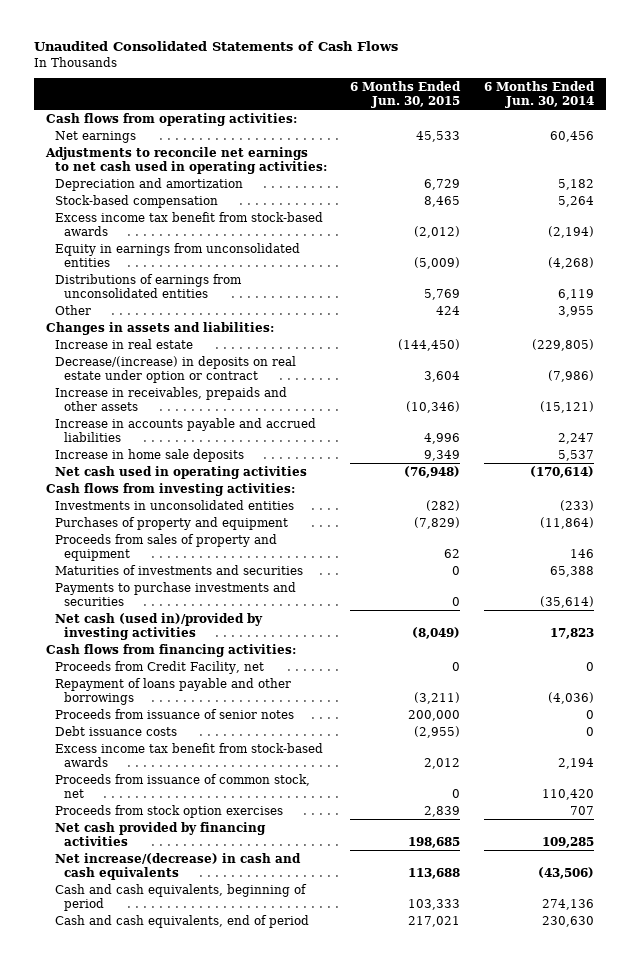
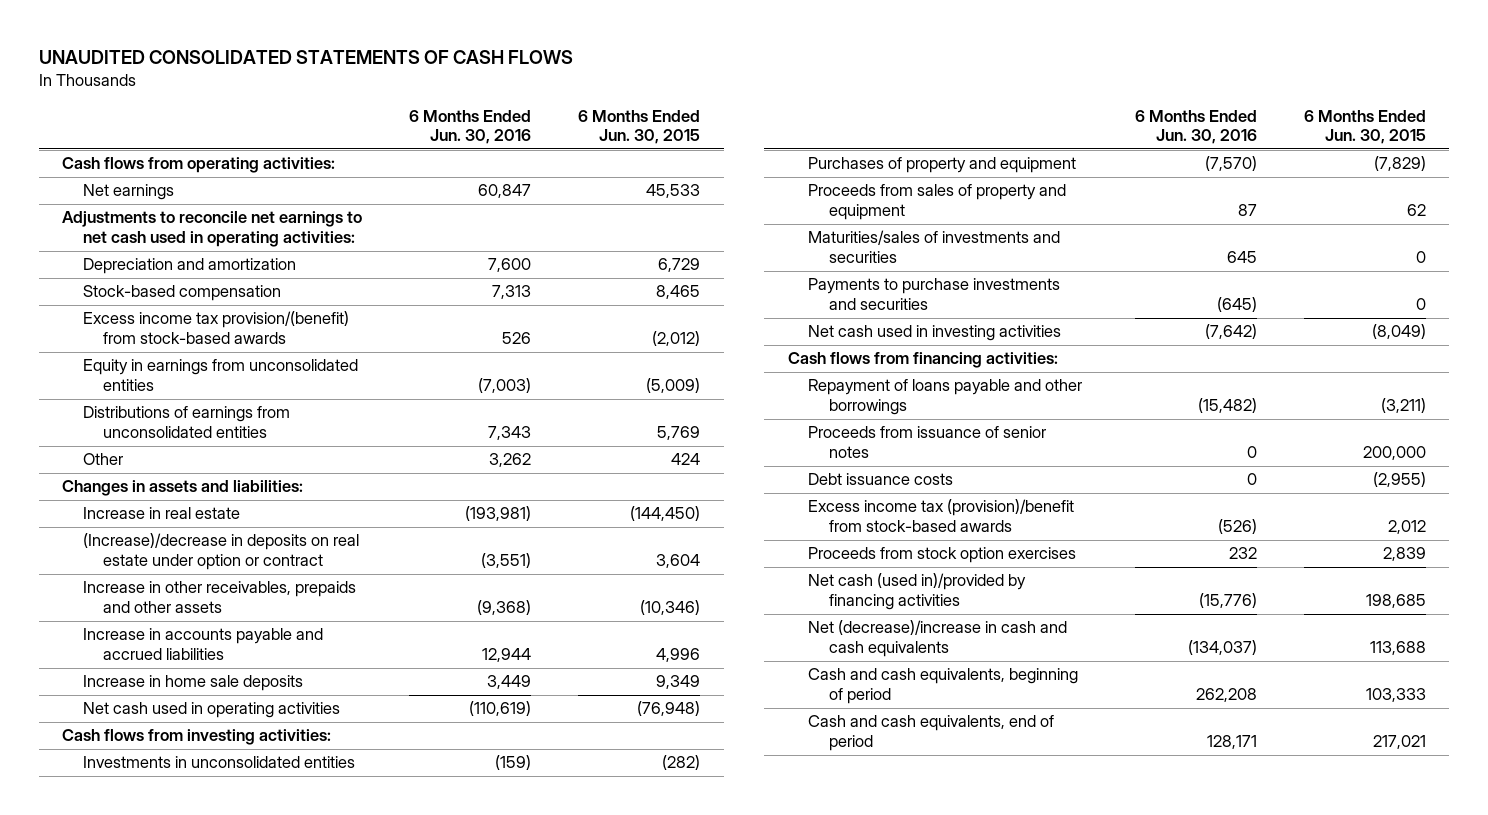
[33,41,398,52] Unaudited Consolidated Statements of Cash Flows -> [38,50,573,65] UNAUDITED CONSOLIDATED STATEMENTS OF CASH FLOWS
[483,80,595,108] 6 Months Ended Jun. 30, 2014 -> none
none -> [409,109,532,145] 6 Months Ended Jun. 30, 2016
[54,211,323,236] Excess income tax benefit from stock-based awards -> [82,311,349,345] Excess income tax provision/(benefit) from stock-based awards
[54,355,296,383] Decrease/(increase) in deposits on real estate under option or contract -> [82,533,359,571] (Increase)/decrease in deposits on real estate under option or contract
[54,386,287,411] Increase in receivables, prepaids and other assets -> [82,581,356,614] Increase in other receivables, prepaids and other assets
[54,564,303,575] Maturities of investments and securities -> [808,230,1061,264] Maturities/sales of investments and securities
[54,612,263,640] Net cash (used in)/provided by investing activities -> [808,325,1062,342] Net cash used in investing activities
[54,660,264,674] Proceeds from Credit Facility, net -> none
[54,773,310,798] Proceeds from issuance of common stock, net -> none
[54,742,323,767] Excess income tax benefit from stock-based awards -> [808,499,1075,533] Excess income tax (provision)/benefit from stock-based awards
[54,821,266,846] Net cash provided by financing activities -> [808,573,1027,611] Net cash (used in)/provided by financing activities
[54,852,301,880] Net increase/(decrease) in cash and cash equivalents -> [808,620,1068,658] Net (decrease)/increase in cash and cash equivalents

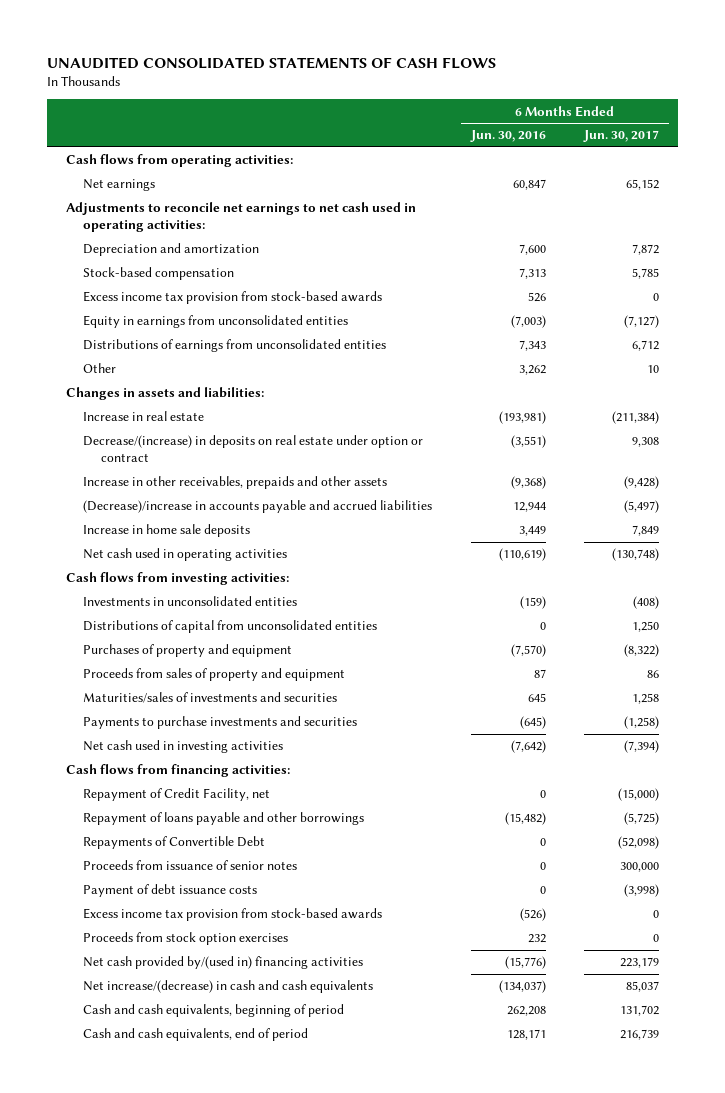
[578,109,701,145] 6 Months Ended Jun. 30, 2015 -> none
none -> [583,130,660,143] Jun. 30, 2017
[82,311,349,345] Excess income tax provision/(benefit) from stock-based awards -> [83,291,383,305] Excess income tax provision from stock-based awards
[82,533,359,571] (Increase)/decrease in deposits on real estate under option or contract -> [83,435,424,463] Decrease/(increase) in deposits on real estate under option or contract
[82,628,323,661] Increase in accounts payable and accrued liabilities -> [83,500,433,514] (Decrease)/increase in accounts payable and accrued liabilities
none -> [83,620,378,634] Distributions of capital from unconsolidated entities
none -> [83,788,271,802] Repayment of Credit Facility, net
none -> [83,836,266,850] Repayments of Convertible Debt
[808,473,954,486] Debt issuance costs -> [83,884,258,898] Payment of debt issuance costs
[808,499,1075,533] Excess income tax (provision)/benefit from stock-based awards -> [83,908,383,922] Excess income tax provision from stock-based awards
[808,573,1027,611] Net cash (used in)/provided by financing activities -> [83,956,364,970] Net cash provided by/(used in) financing activities
[808,620,1068,658] Net (decrease)/increase in cash and cash equivalents -> [83,980,374,994] Net increase/(decrease) in cash and cash equivalents

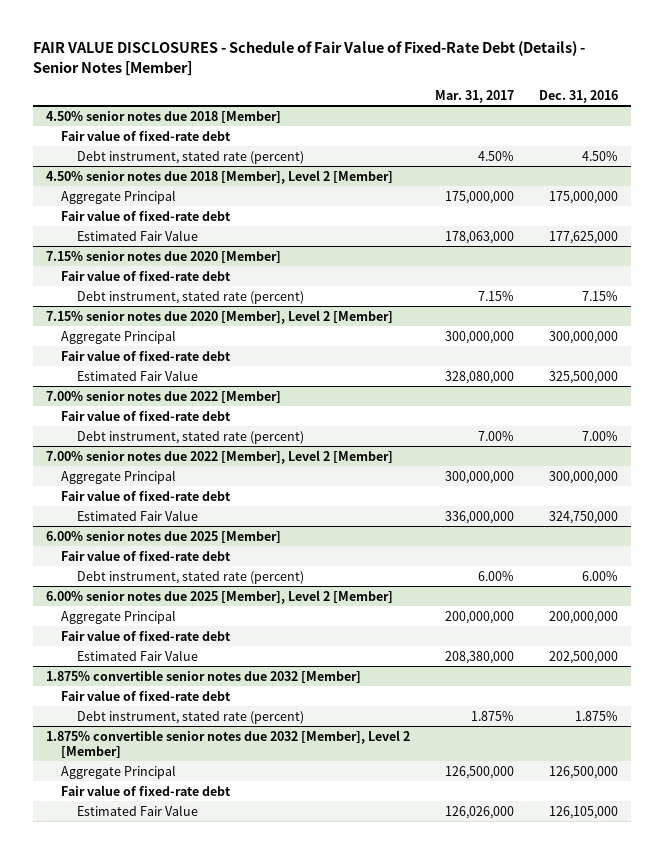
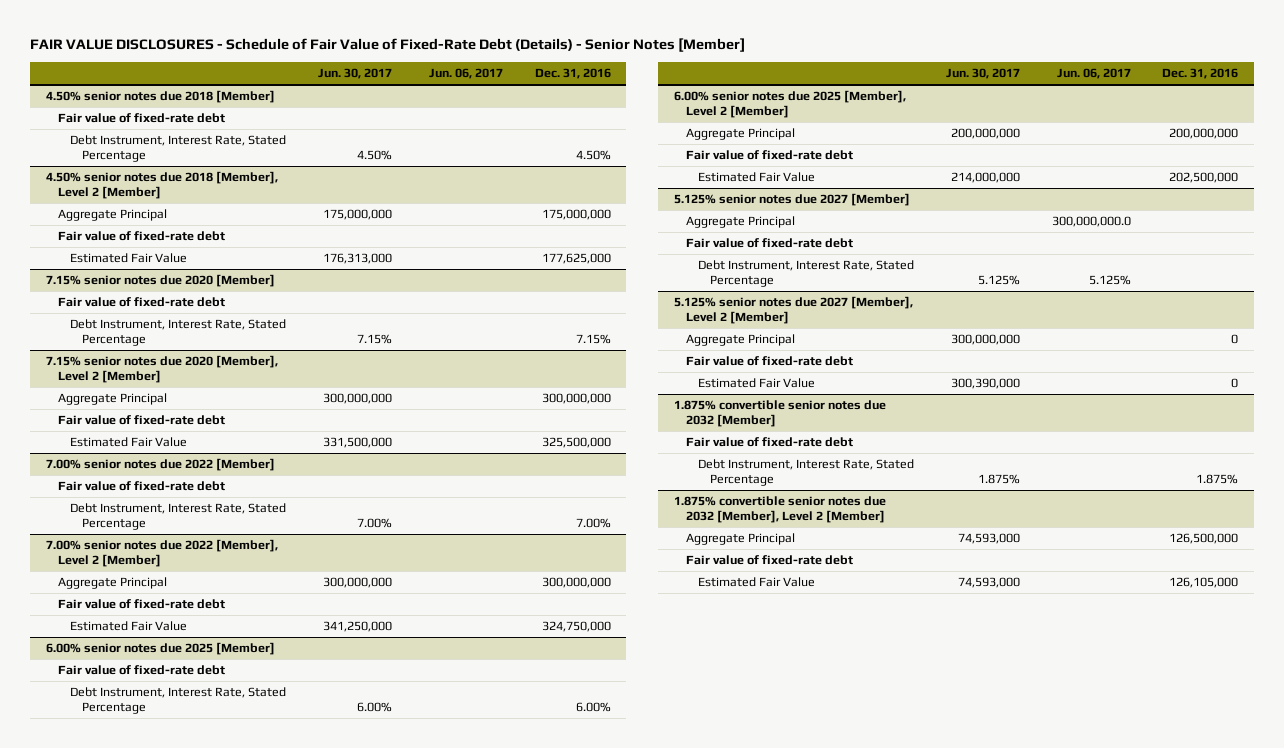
[435,89,515,103] Mar. 31, 2017 -> none
none -> [318,68,393,80] Jun. 30, 2017
none -> [428,68,503,80] Jun. 06, 2017
[76,150,304,164] Debt instrument, stated rate (percent) -> [70,135,287,163] Debt Instrument, Interest Rate, Stated Percentage
[76,290,304,304] Debt instrument, stated rate (percent) -> [70,319,287,347] Debt Instrument, Interest Rate, Stated Percentage
[76,430,304,444] Debt instrument, stated rate (percent) -> [70,503,287,531] Debt Instrument, Interest Rate, Stated Percentage
[76,570,304,584] Debt instrument, stated rate (percent) -> [70,687,287,715] Debt Instrument, Interest Rate, Stated Percentage
none -> [673,193,910,207] 5.125% senior notes due 2027 [Member]
none -> [685,216,795,229] Aggregate Principal
none -> [685,238,853,249] Fair value of fixed-rate debt
none -> [697,260,914,288] Debt Instrument, Interest Rate, Stated Percentage
none -> [673,296,913,325] 5.125% senior notes due 2027 [Member], Level 2 [Member]
none -> [685,334,795,347] Aggregate Principal
none -> [685,356,853,367] Fair value of fixed-rate debt
none -> [697,378,815,389] Estimated Fair Value
[76,710,304,724] Debt instrument, stated rate (percent) -> [697,459,914,487] Debt Instrument, Interest Rate, Stated Percentage

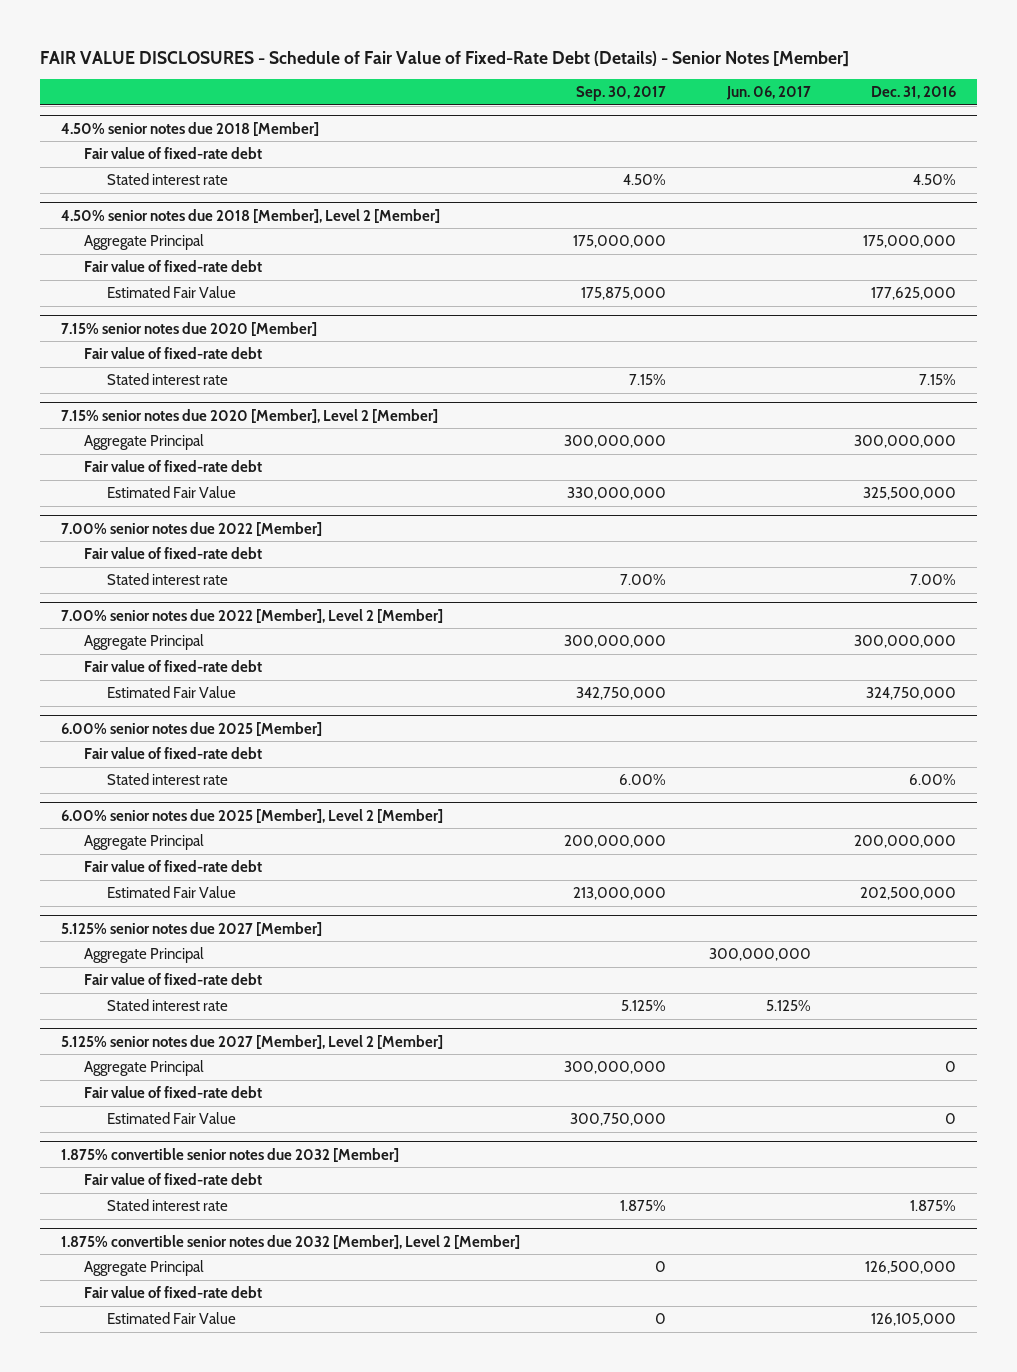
[318,68,393,80] Jun. 30, 2017 -> none
none -> [575,86,666,102] Sep. 30, 2017
[70,135,287,163] Debt Instrument, Interest Rate, Stated Percentage -> [107,173,229,186] Stated interest rate
[70,319,287,347] Debt Instrument, Interest Rate, Stated Percentage -> [107,373,229,386] Stated interest rate
[70,503,287,531] Debt Instrument, Interest Rate, Stated Percentage -> [107,573,229,586] Stated interest rate
[70,687,287,715] Debt Instrument, Interest Rate, Stated Percentage -> [107,773,229,786] Stated interest rate
[1051,216,1131,228] 300,000,000.0 -> [708,948,811,962] 300,000,000
[697,260,914,288] Debt Instrument, Interest Rate, Stated Percentage -> [107,999,229,1012] Stated interest rate
[697,459,914,487] Debt Instrument, Interest Rate, Stated Percentage -> [107,1199,229,1212] Stated interest rate

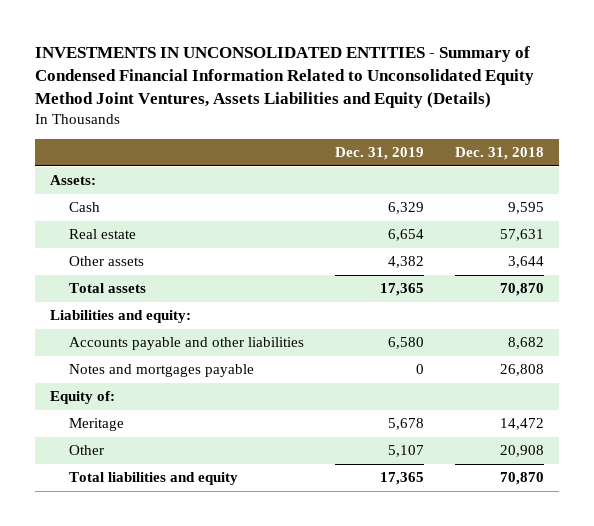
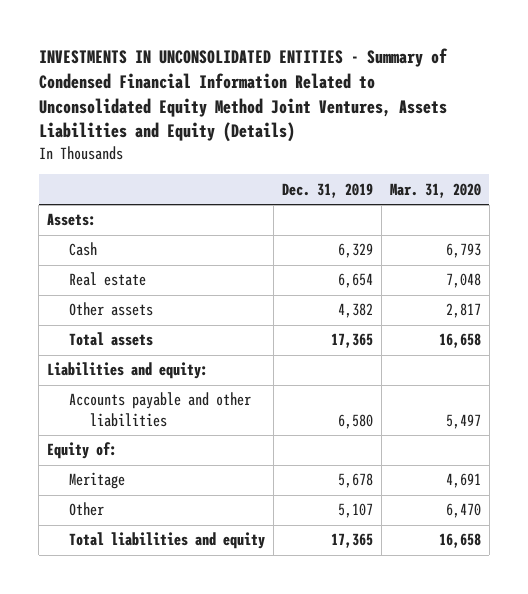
[454,147,544,161] Dec. 31, 2018 -> none
none -> [389,182,481,198] Mar. 31, 2020
[68,364,254,378] Notes and mortgages payable -> none

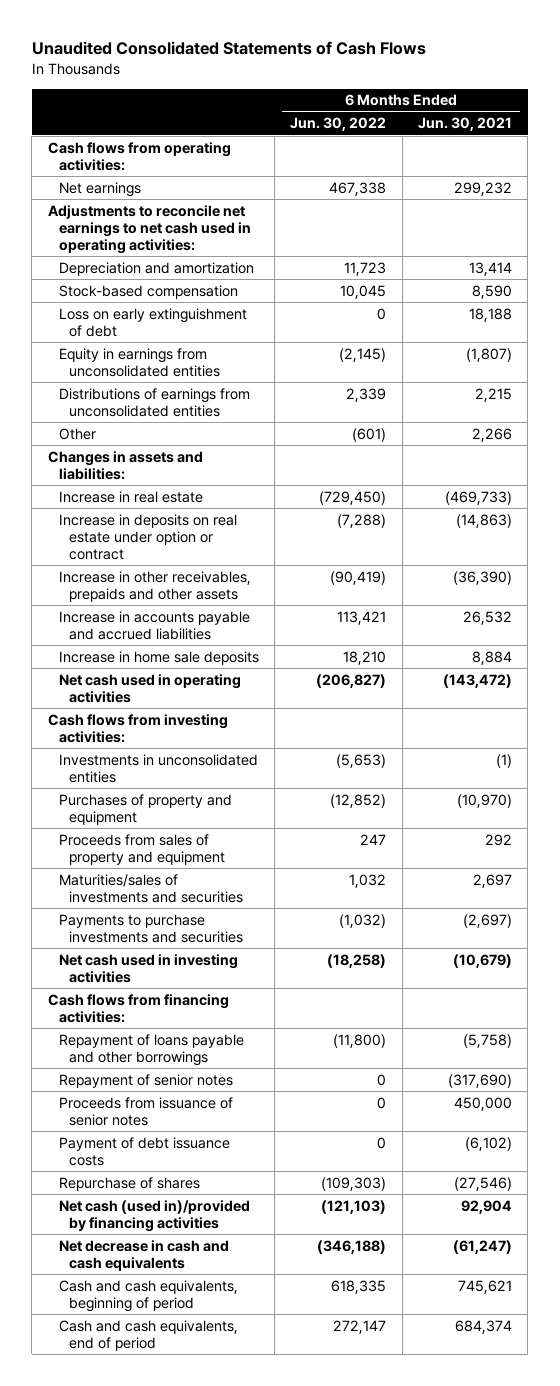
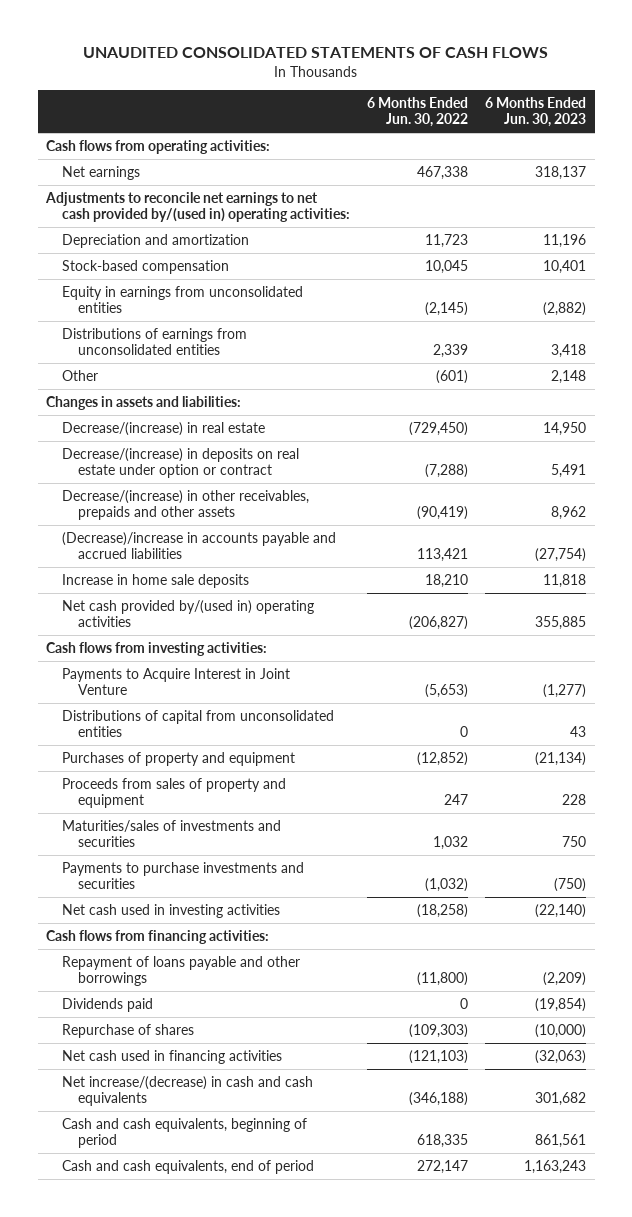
[31,41,426,56] Unaudited Consolidated Statements of Cash Flows -> [83,47,549,59] UNAUDITED CONSOLIDATED STATEMENTS OF CASH FLOWS
[417,117,512,132] Jun. 30, 2021 -> none
none -> [485,97,587,128] 6 Months Ended Jun. 30, 2023
[47,204,251,255] Adjustments to reconcile net earnings to net cash used in operating activities: -> [45,192,351,222] Adjustments to reconcile net earnings to net cash provided by/(used in) operating activities:
[58,307,247,337] Loss on early extinguishment of debt -> none
[58,490,203,503] Increase in real estate -> [62,422,266,437] Decrease/(increase) in real estate
[58,513,237,561] Increase in deposits on real estate under option or contract -> [62,448,300,478] Decrease/(increase) in deposits on real estate under option or contract
[58,570,251,602] Increase in other receivables, prepaids and other assets -> [62,490,310,520] Decrease/(increase) in other receivables, prepaids and other assets
[58,610,250,640] Increase in accounts payable and accrued liabilities -> [62,532,337,559] (Decrease)/increase in accounts payable and accrued liabilities
[58,673,241,703] Net cash used in operating activities -> [62,600,315,627] Net cash provided by/(used in) operating activities
[58,753,258,783] Investments in unconsolidated entities -> [62,668,291,695] Payments to Acquire Interest in Joint Venture
none -> [62,710,335,737] Distributions of capital from unconsolidated entities
[58,1073,233,1088] Repayment of senior notes -> none
[58,1096,233,1126] Proceeds from issuance of senior notes -> none
[58,1136,230,1166] Payment of debt issuance costs -> none
none -> [62,998,154,1013] Dividends paid
[58,1199,250,1232] Net cash (used in)/provided by financing activities -> [62,1050,283,1065] Net cash used in financing activities
[58,1239,229,1271] Net decrease in cash and cash equivalents -> [62,1076,314,1106] Net increase/(decrease) in cash and cash equivalents

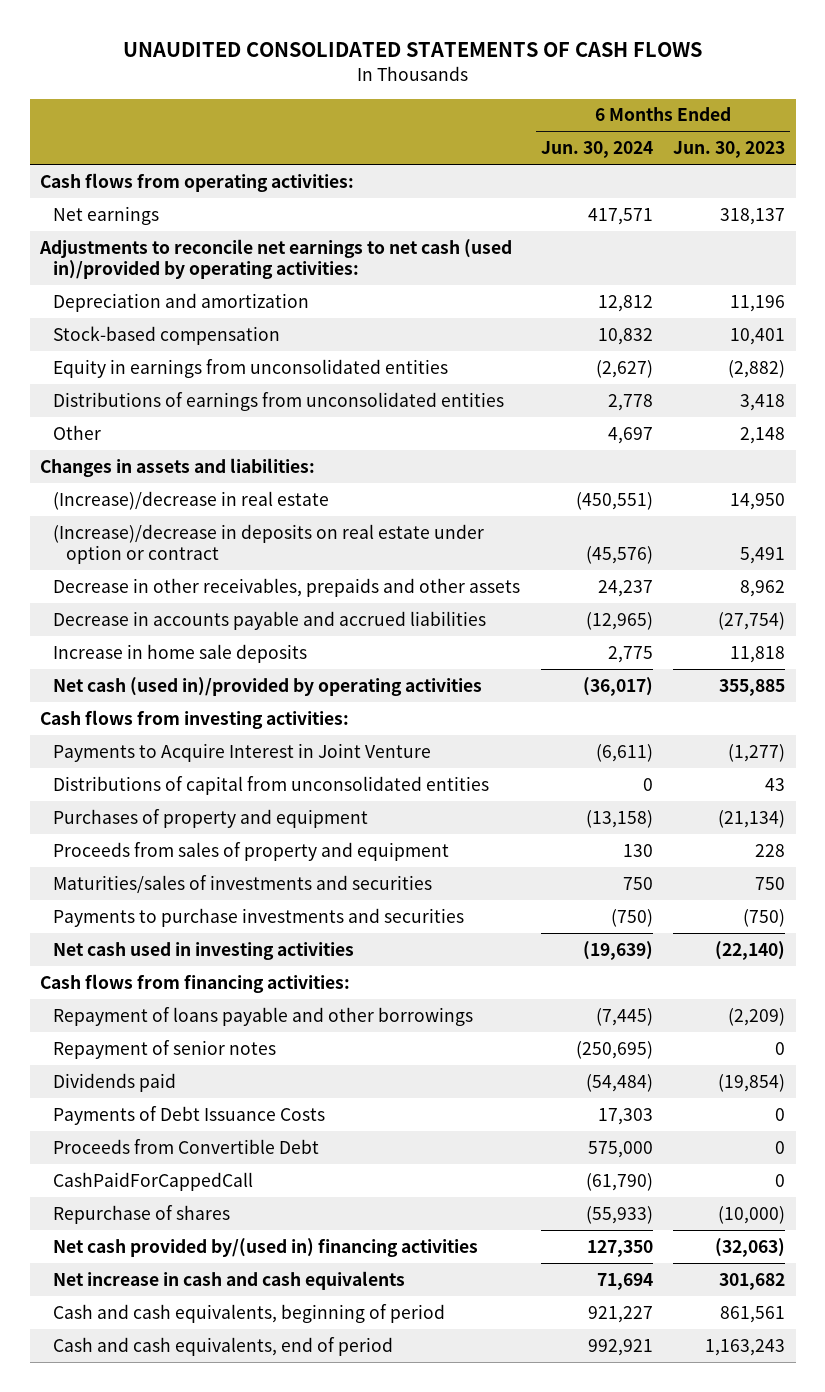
[367,97,469,128] 6 Months Ended Jun. 30, 2022 -> none
none -> [540,141,653,159] Jun. 30, 2024
[45,192,351,222] Adjustments to reconcile net earnings to net cash provided by/(used in) operating activities: -> [39,238,513,280] Adjustments to reconcile net earnings to net cash (used in)/provided by operating activities:
[62,422,266,437] Decrease/(increase) in real estate -> [53,490,330,510] (Increase)/decrease in real estate
[62,448,300,478] Decrease/(increase) in deposits on real estate under option or contract -> [53,523,485,565] (Increase)/decrease in deposits on real estate under option or contract
[62,490,310,520] Decrease/(increase) in other receivables, prepaids and other assets -> [53,577,521,597] Decrease in other receivables, prepaids and other assets
[62,532,337,559] (Decrease)/increase in accounts payable and accrued liabilities -> [53,610,487,630] Decrease in accounts payable and accrued liabilities
[62,600,315,627] Net cash provided by/(used in) operating activities -> [53,676,483,696] Net cash (used in)/provided by operating activities
none -> [53,1039,277,1059] Repayment of senior notes
none -> [53,1105,326,1125] Payments of Debt Issuance Costs
none -> [53,1138,320,1154] Proceeds from Convertible Debt
none -> [53,1171,254,1191] CashPaidForCappedCall
[62,1050,283,1065] Net cash used in financing activities -> [53,1237,479,1257] Net cash provided by/(used in) financing activities
[62,1076,314,1106] Net increase/(decrease) in cash and cash equivalents -> [53,1270,406,1290] Net increase in cash and cash equivalents

